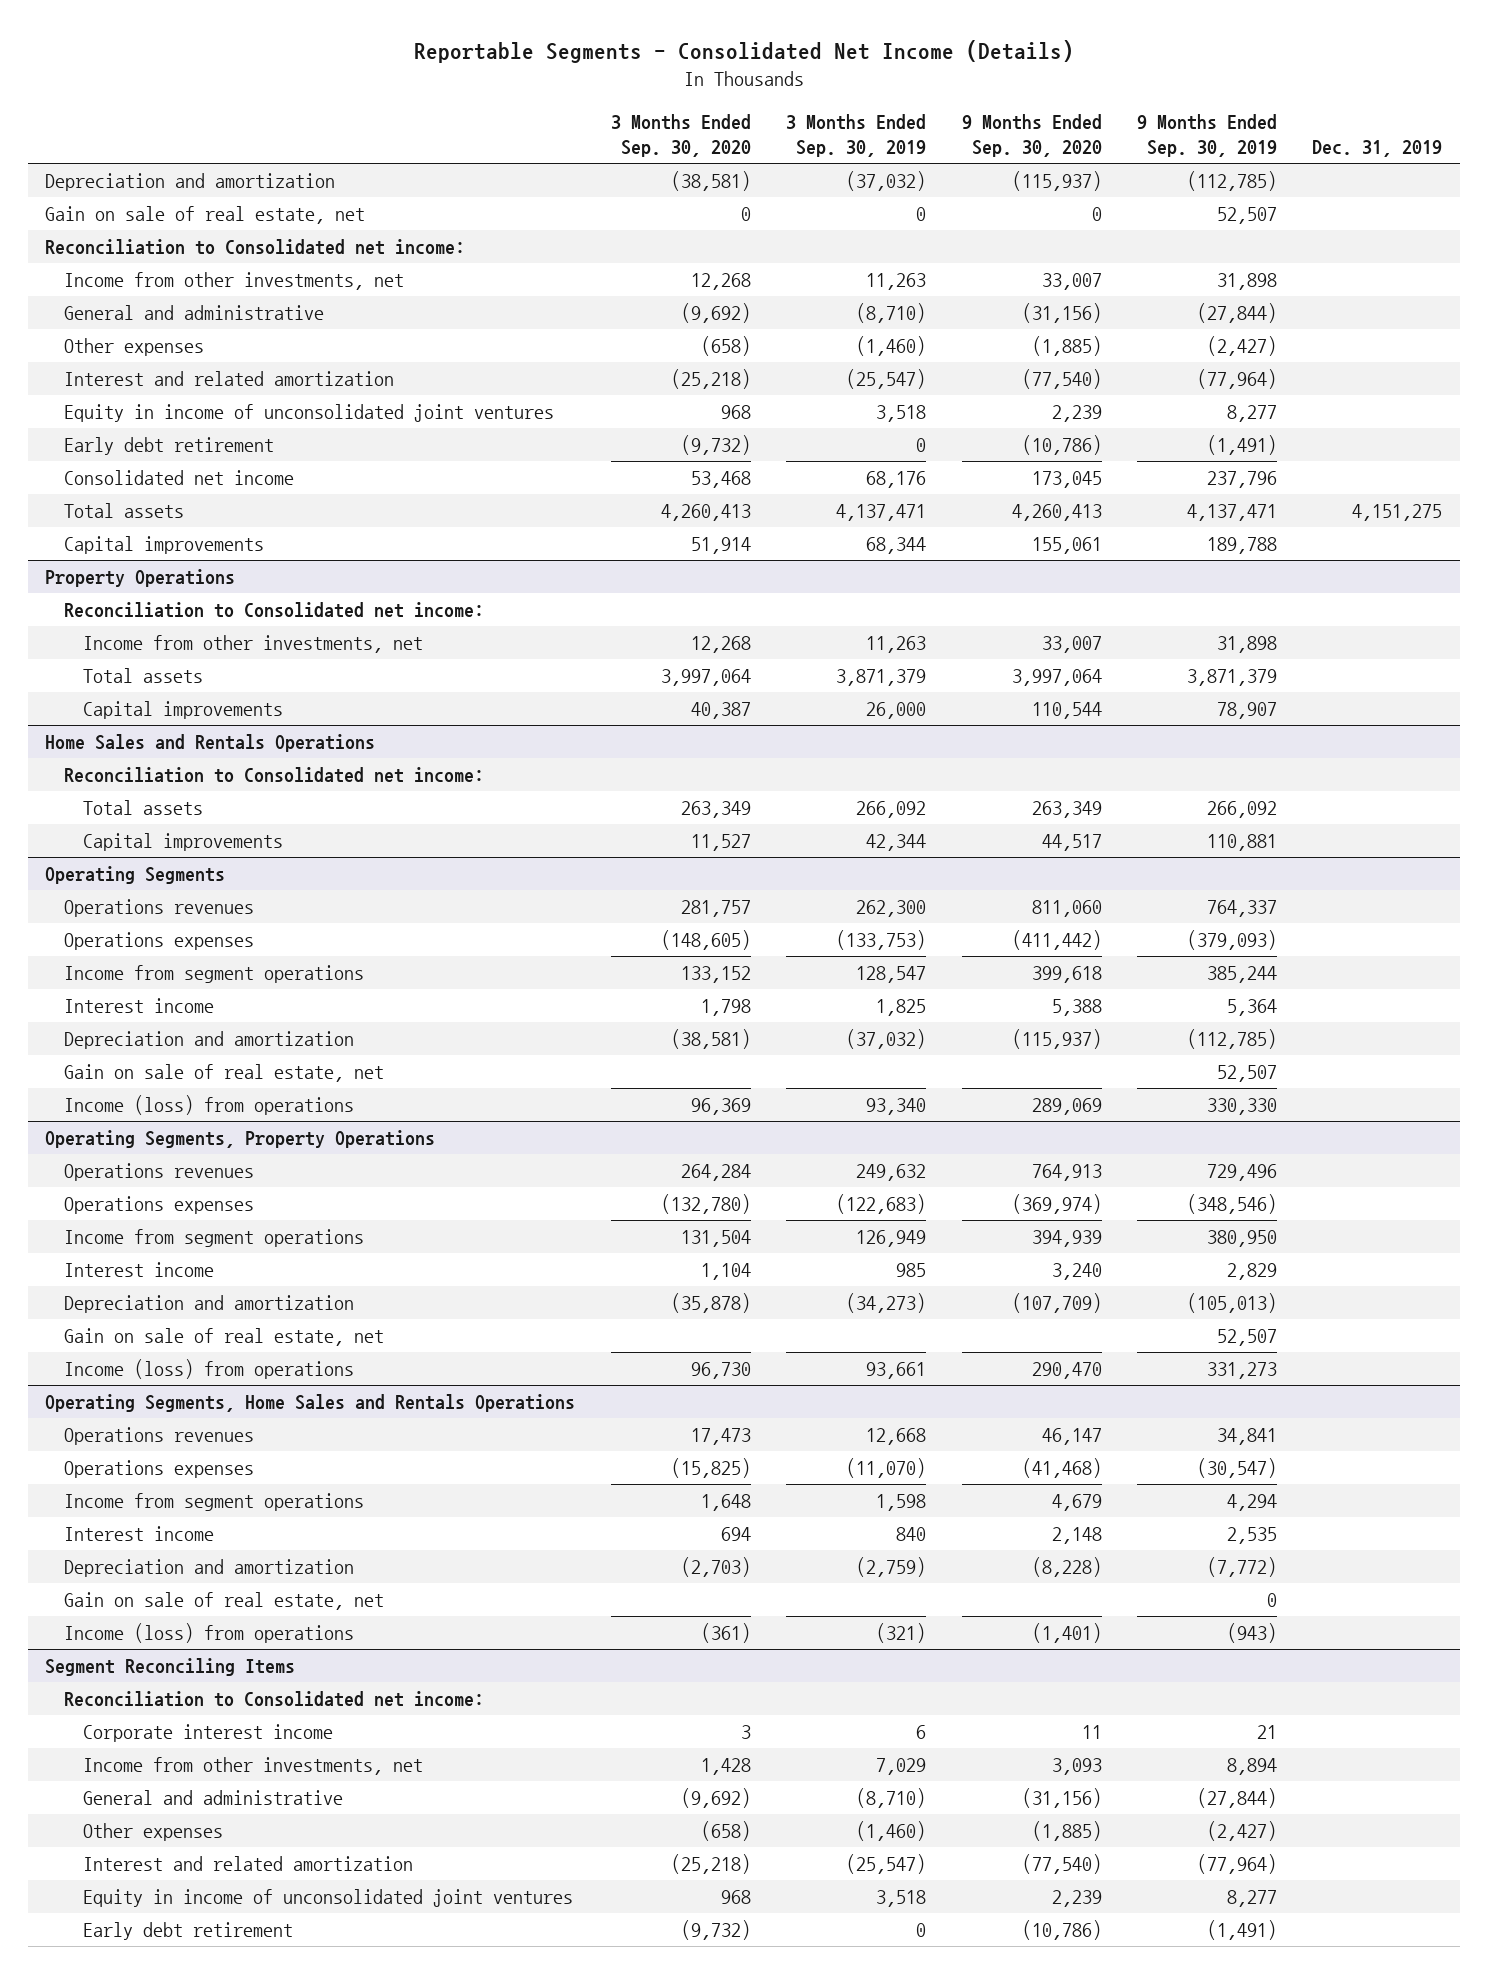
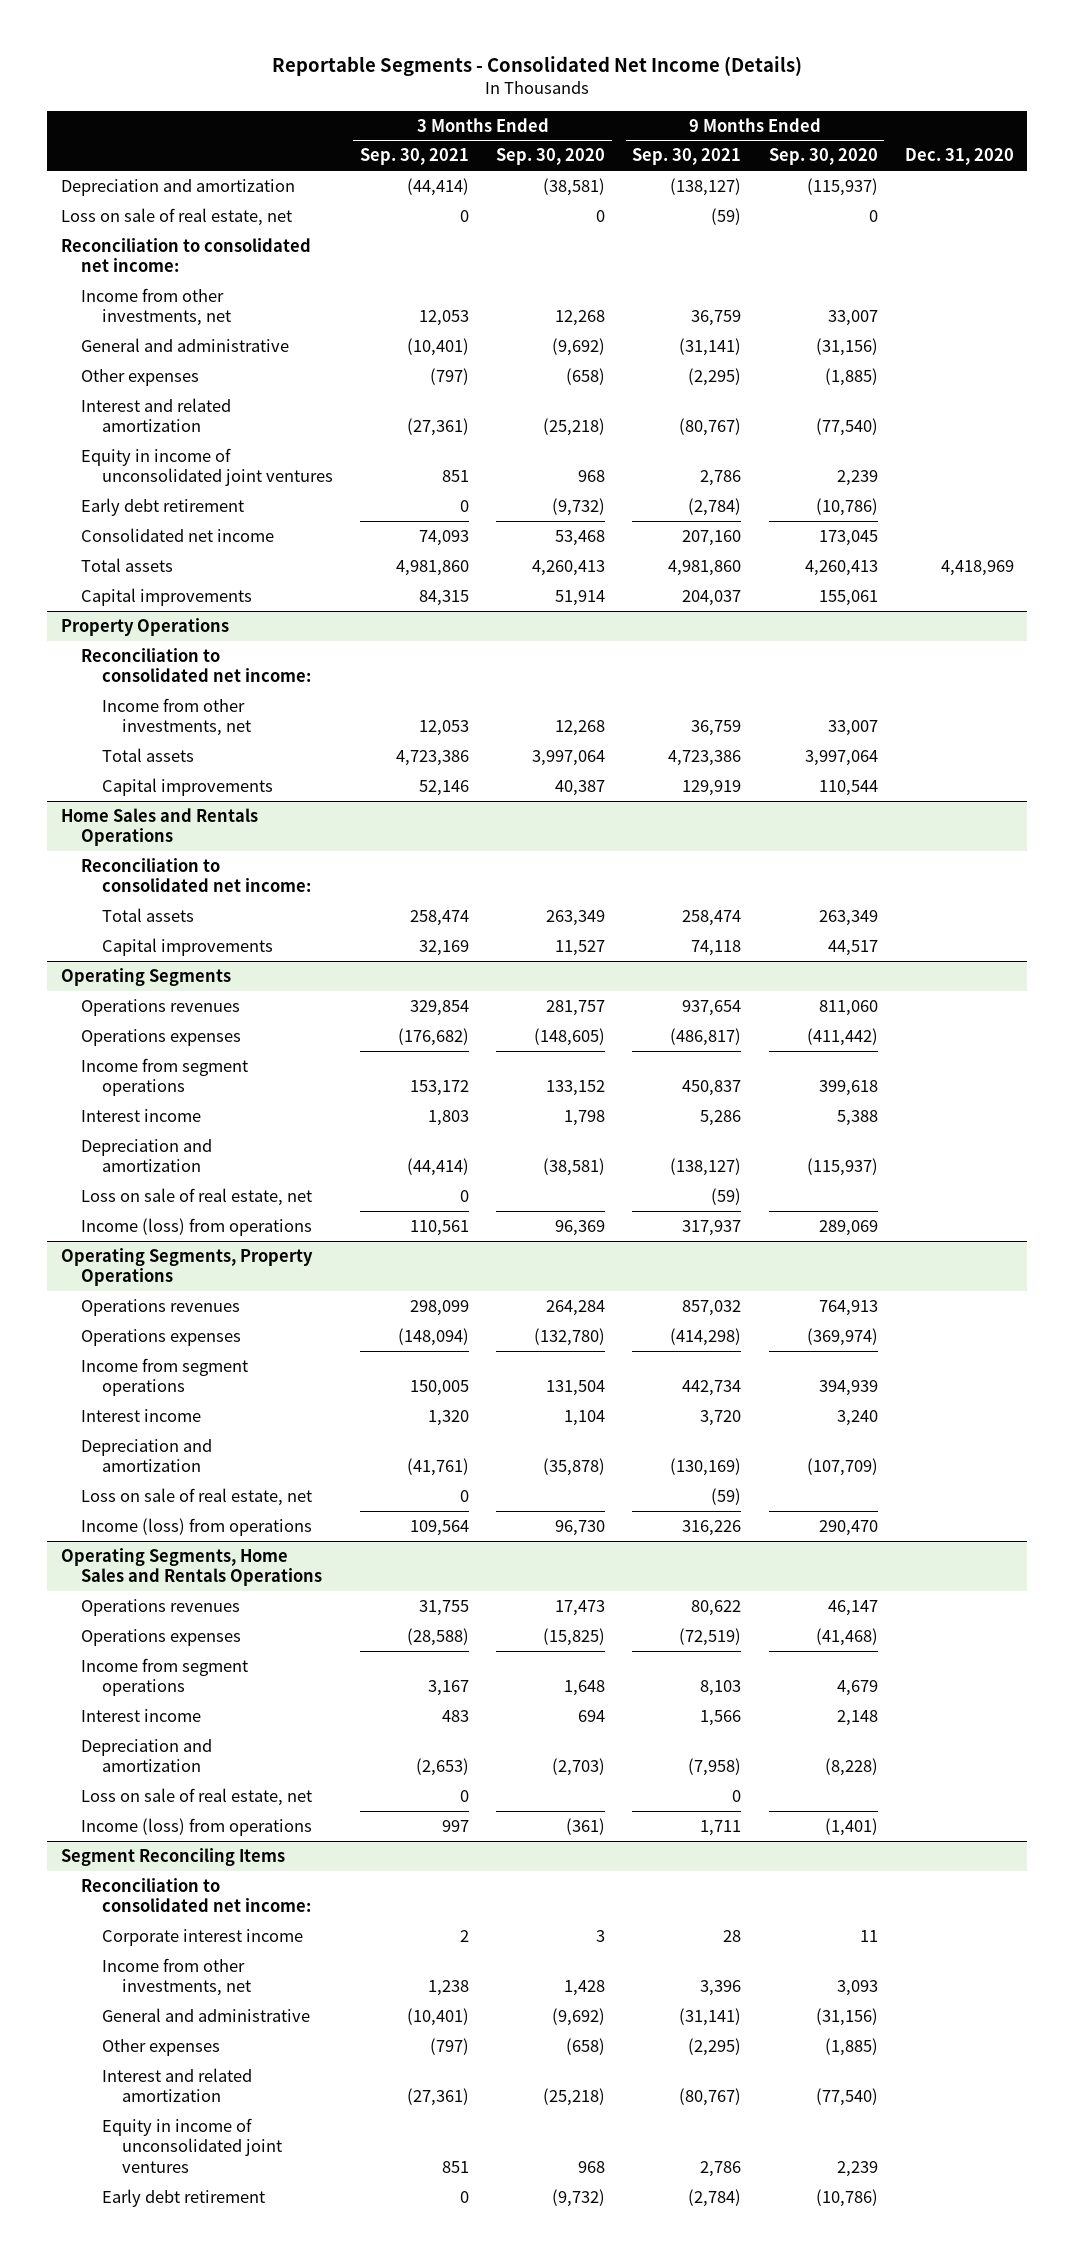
[786,113,927,158] 3 Months Ended Sep. 30, 2019 -> none
[1136,113,1277,158] 9 Months Ended Sep. 30, 2019 -> none
[1312,140,1443,158] Dec. 31, 2019 -> none
none -> [359,148,469,166] Sep. 30, 2021
none -> [632,148,742,166] Sep. 30, 2021
none -> [904,148,1014,166] Dec. 31, 2020
[45,205,366,224] Gain on sale of real estate, net -> [60,207,292,226] Loss on sale of real estate, net
[45,238,466,255] Reconciliation to Consolidated net income: -> [60,237,311,273] Reconciliation to consolidated net income:
[63,601,484,618] Reconciliation to Consolidated net income: -> [81,647,311,683] Reconciliation to consolidated net income:
[63,766,484,783] Reconciliation to Consolidated net income: -> [81,857,311,893] Reconciliation to consolidated net income:
[63,1063,384,1082] Gain on sale of real estate, net -> [81,1187,313,1206] Loss on sale of real estate, net
[63,1327,384,1346] Gain on sale of real estate, net -> [81,1487,313,1506] Loss on sale of real estate, net
[63,1591,384,1610] Gain on sale of real estate, net -> [81,1787,313,1806] Loss on sale of real estate, net
[63,1690,484,1707] Reconciliation to Consolidated net income: -> [81,1877,311,1913] Reconciliation to consolidated net income:

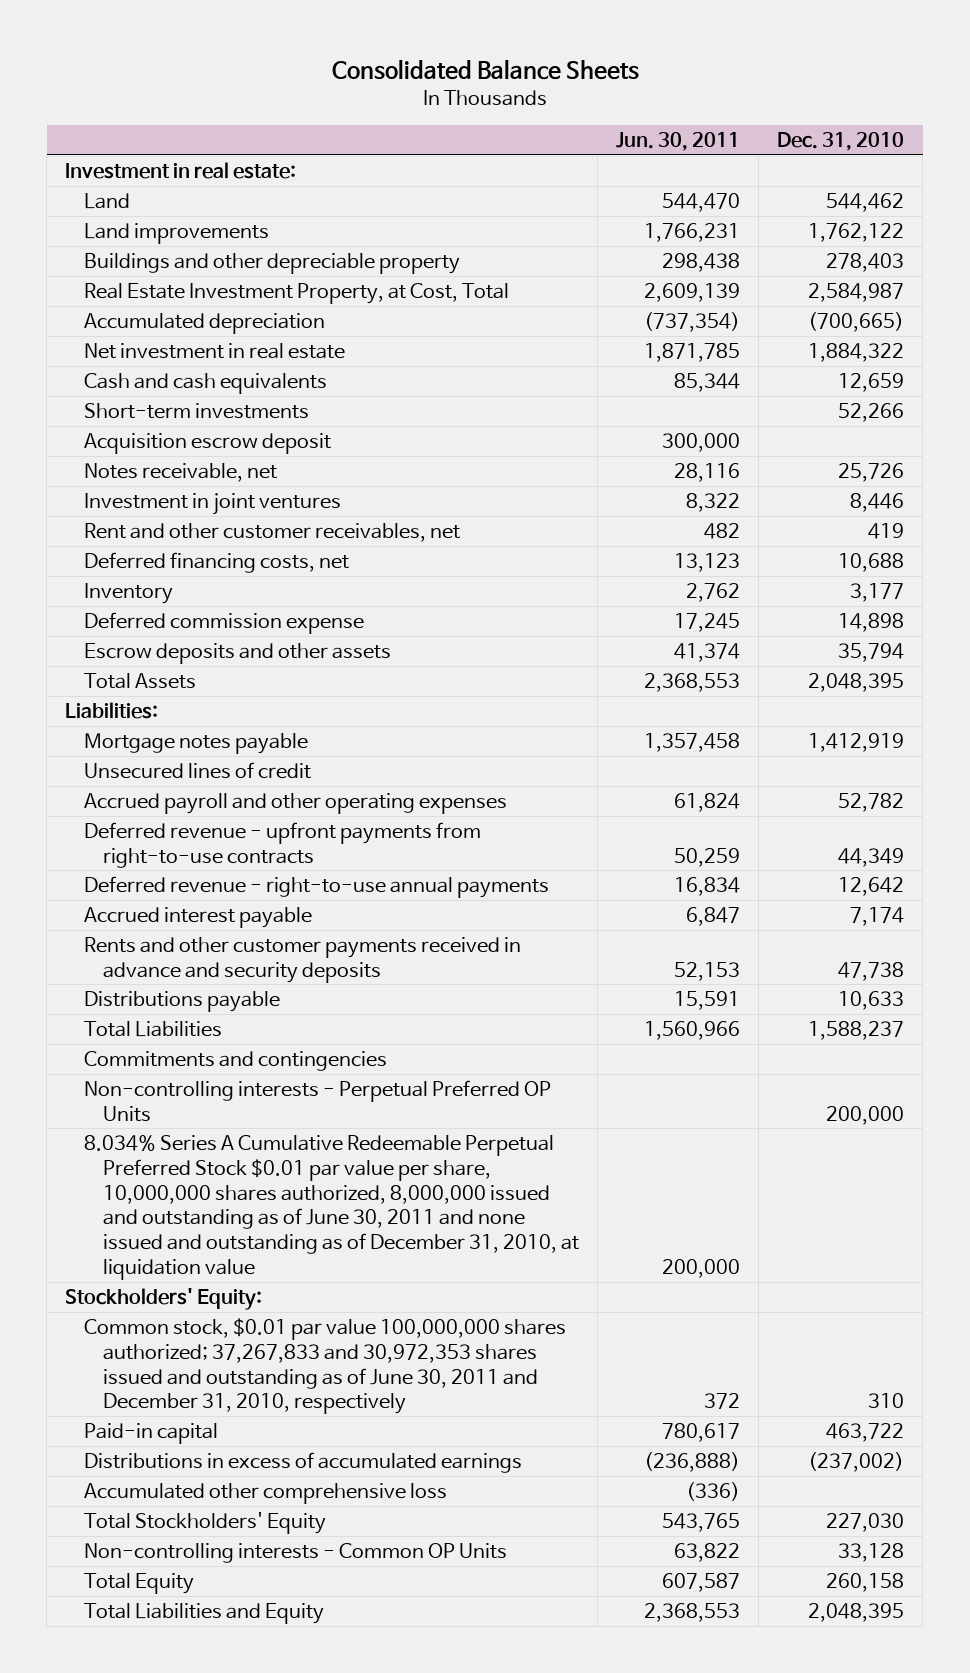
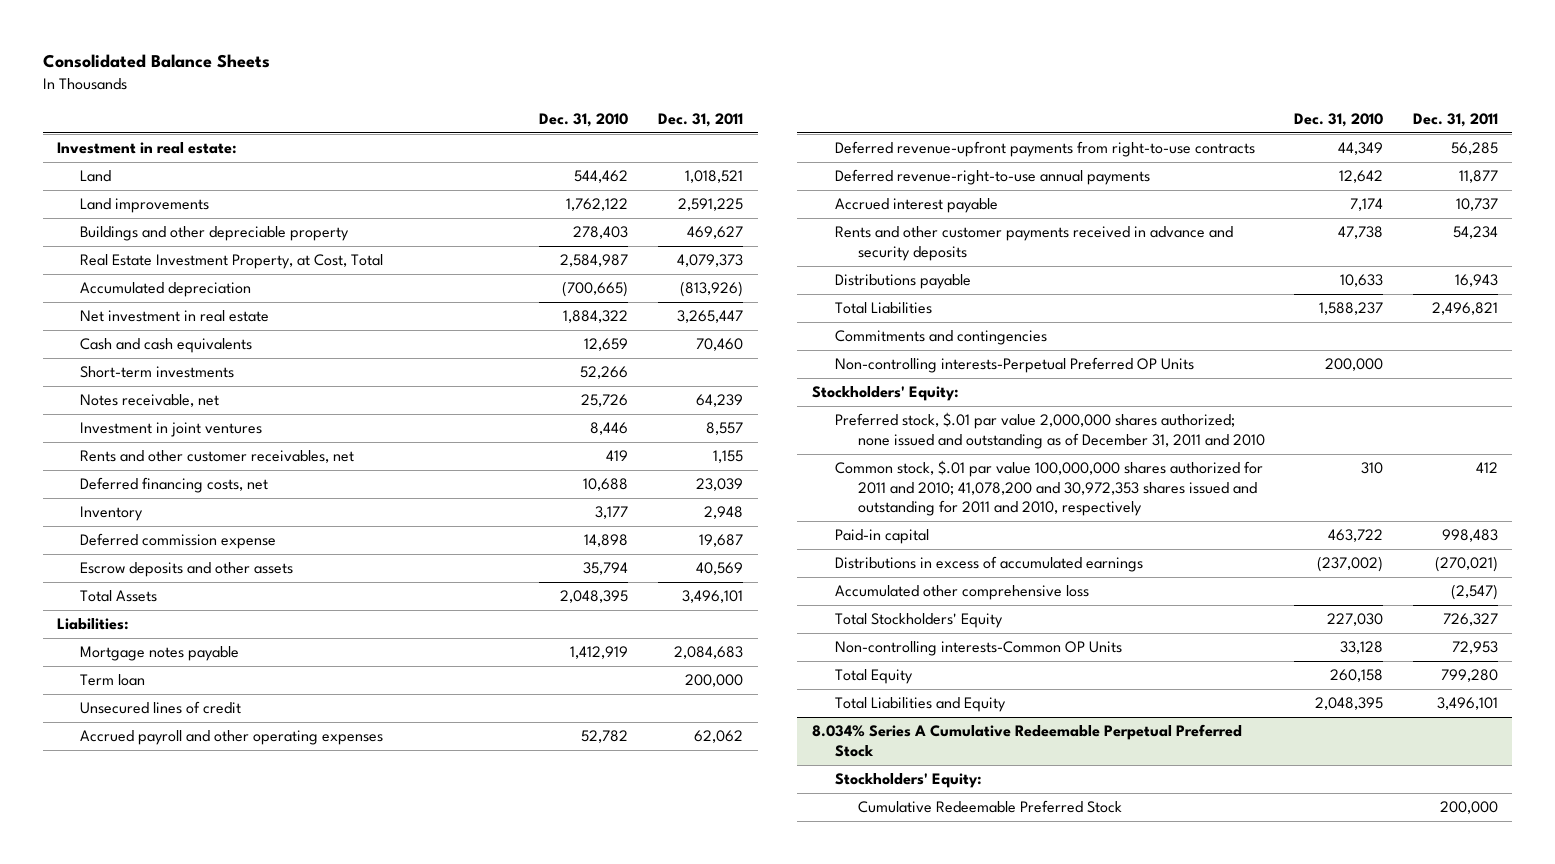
[616,132,741,152] Jun. 30, 2011 -> none
none -> [657,112,743,127] Dec. 31, 2011
[84,433,332,455] Acquisition escrow deposit -> none
[84,523,461,543] Rent and other customer receivables, net -> [80,450,355,464] Rents and other customer receivables, net
none -> [80,674,146,687] Term loan
[84,822,482,868] Deferred revenue - upfront payments from right-to-use contracts -> [834,141,1255,158] Deferred revenue-upfront payments from right-to-use contracts
[84,876,550,899] Deferred revenue - right-to-use annual payments -> [834,169,1150,186] Deferred revenue-right-to-use annual payments
[84,1135,580,1281] 8.034% Series A Cumulative Redeemable Perpetual Preferred Stock $0.01 par value per share, 10,000,000 shares authorized, 8,000,000 issued and outstanding as of June 30, 2011 and none issued and outstanding as of December 31, 2010, at liquidation value -> none
[84,1080,552,1122] Non-controlling interests - Perpetual Preferred OP Units -> [834,357,1194,374] Non-controlling interests-Perpetual Preferred OP Units
none -> [834,412,1265,449] Preferred stock, $.01 par value 2,000,000 shares authorized; none issued and outstanding as of December 31, 2011 and 2010
[84,1318,567,1415] Common stock, $0.01 par value 100,000,000 shares authorized; 37,267,833 and 30,972,353 shares issued and outstanding as of June 30, 2011 and December 31, 2010, respectively -> [834,460,1263,516] Common stock, $.01 par value 100,000,000 shares authorized for 2011 and 2010; 41,078,200 and 30,972,353 shares issued and outstanding for 2011 and 2010, respectively
[84,1543,508,1564] Non-controlling interests - Common OP Units -> [834,641,1122,657] Non-controlling interests-Common OP Units
none -> [812,724,1243,757] 8.034% Series A Cumulative Redeemable Perpetual Preferred Stock
none -> [834,773,982,789] Stockholders' Equity:
none -> [857,800,1122,814] Cumulative Redeemable Preferred Stock

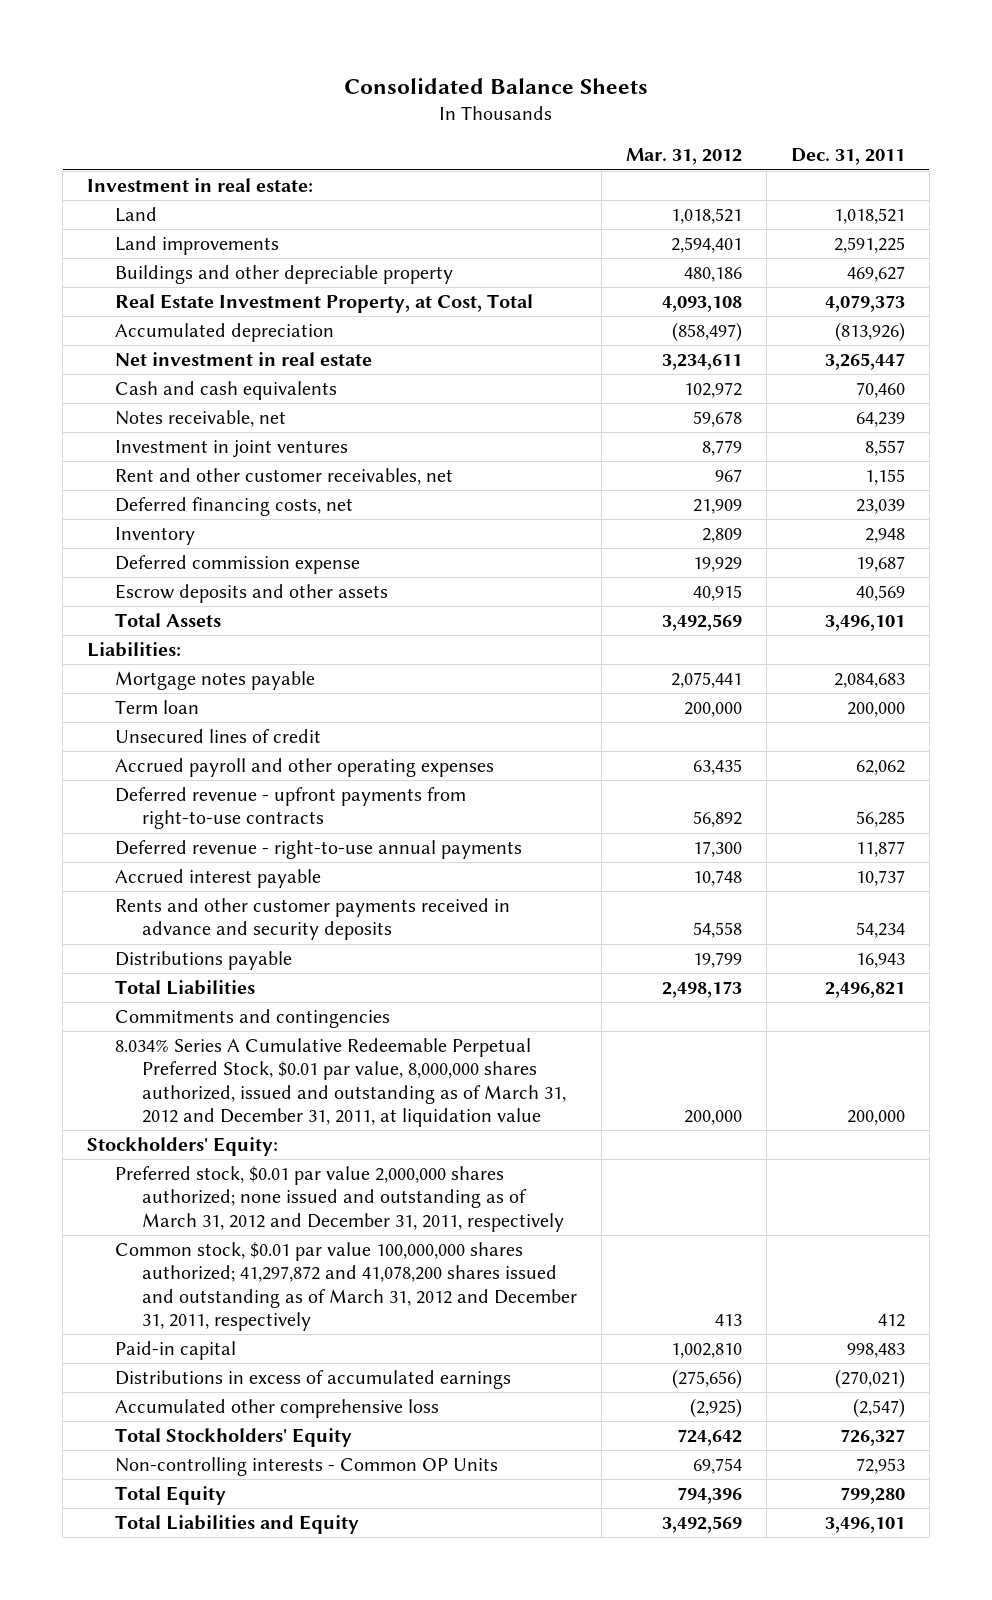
[539,112,629,127] Dec. 31, 2010 -> none
none -> [625,148,742,166] Mar. 31, 2012
[80,366,235,379] Short-term investments -> none
[80,450,355,464] Rents and other customer receivables, net -> [114,468,453,486] Rent and other customer receivables, net
[834,141,1255,158] Deferred revenue-upfront payments from right-to-use contracts -> [114,787,466,830] Deferred revenue - upfront payments from right-to-use contracts
[834,169,1150,186] Deferred revenue-right-to-use annual payments -> [114,840,522,860] Deferred revenue - right-to-use annual payments
[834,357,1194,374] Non-controlling interests-Perpetual Preferred OP Units -> none
none -> [114,1038,566,1127] 8.034% Series A Cumulative Redeemable Perpetual Preferred Stock, $0.01 par value, 8,000,000 shares authorized, issued and outstanding as of March 31, 2012 and December 31, 2011, at liquidation value
[834,412,1265,449] Preferred stock, $.01 par value 2,000,000 shares authorized; none issued and outstanding as of December 31, 2011 and 2010 -> [114,1166,564,1232] Preferred stock, $0.01 par value 2,000,000 shares authorized; none issued and outstanding as of March 31, 2012 and December 31, 2011, respectively
[834,460,1263,516] Common stock, $.01 par value 100,000,000 shares authorized for 2011 and 2010; 41,078,200 and 30,972,353 shares issued and outstanding for 2011 and 2010, respectively -> [114,1242,577,1331] Common stock, $0.01 par value 100,000,000 shares authorized; 41,297,872 and 41,078,200 shares issued and outstanding as of March 31, 2012 and December 31, 2011, respectively
[834,641,1122,657] Non-controlling interests-Common OP Units -> [114,1457,498,1477] Non-controlling interests - Common OP Units
[812,724,1243,757] 8.034% Series A Cumulative Redeemable Perpetual Preferred Stock -> none
[834,773,982,789] Stockholders' Equity: -> none
[857,800,1122,814] Cumulative Redeemable Preferred Stock -> none

